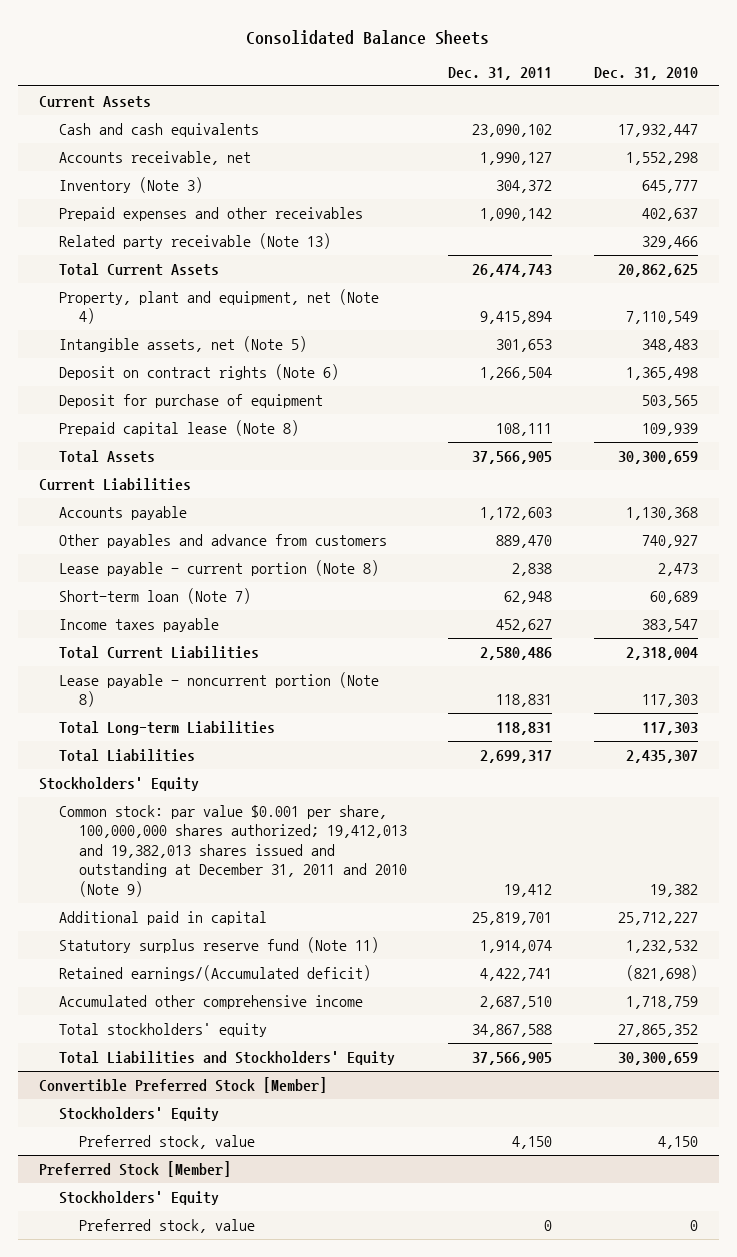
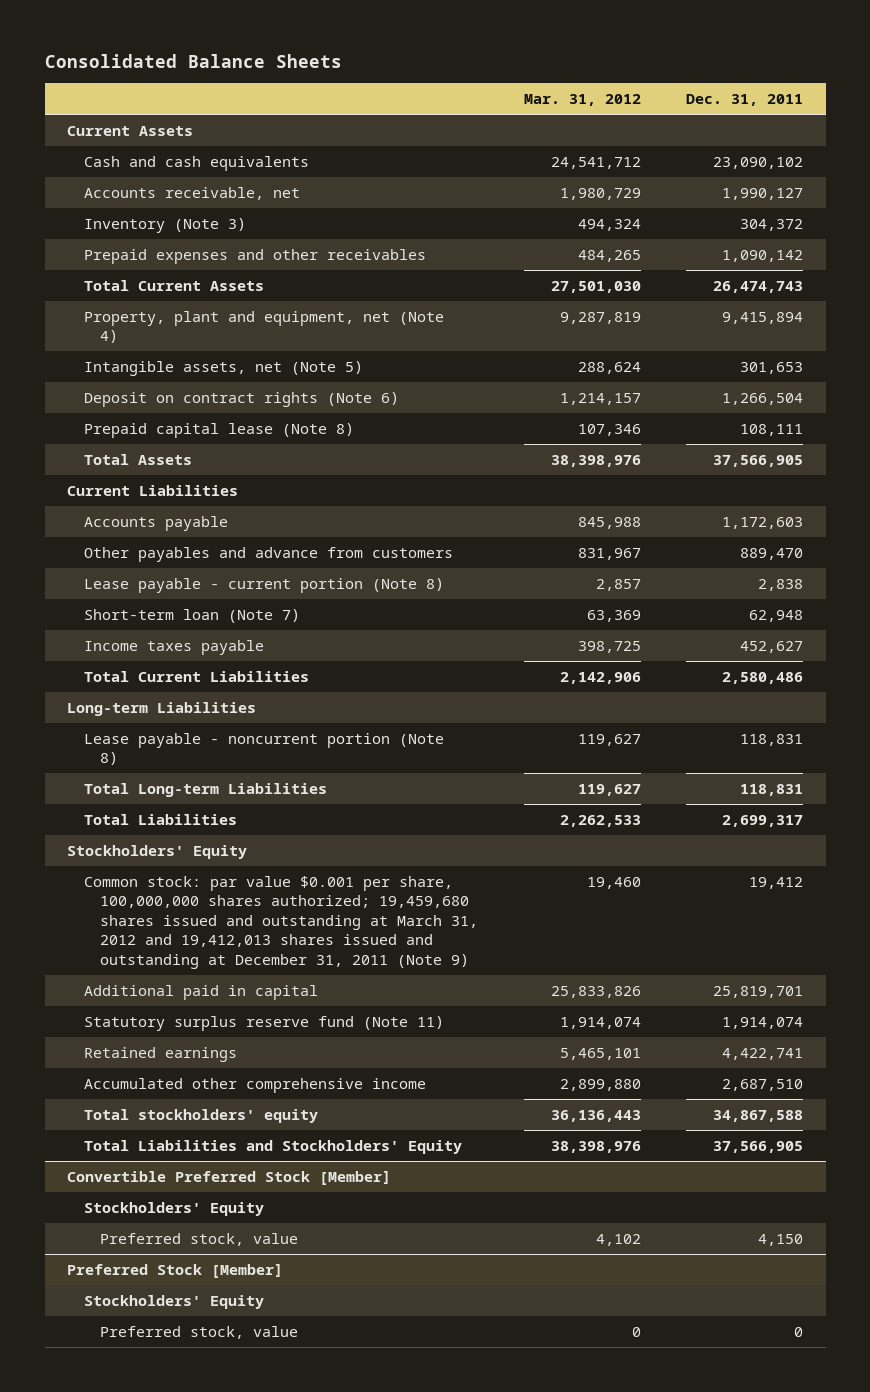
[593,67,698,81] Dec. 31, 2010 -> none
none -> [523,94,641,107] Mar. 31, 2012
[58,232,331,249] Related party receivable (Note 13) -> none
[58,393,323,408] Deposit for purchase of equipment -> none
none -> [67,701,257,716] Long-term Liabilities
[58,804,407,898] Common stock: par value $0.001 per share, 100,000,000 shares authorized; 19,412,013 and 19,382,013 shares issued and outstanding at December 31, 2011 and 2010 (Note 9) -> [83,875,479,969] Common stock: par value $0.001 per share, 100,000,000 shares authorized; 19,459,680 shares issued and outstanding at March 31, 2012 and 19,412,013 shares issued and outstanding at December 31, 2011 (Note 9)
[58,964,371,981] Retained earnings/(Accumulated deficit) -> [83,1046,237,1062] Retained earnings

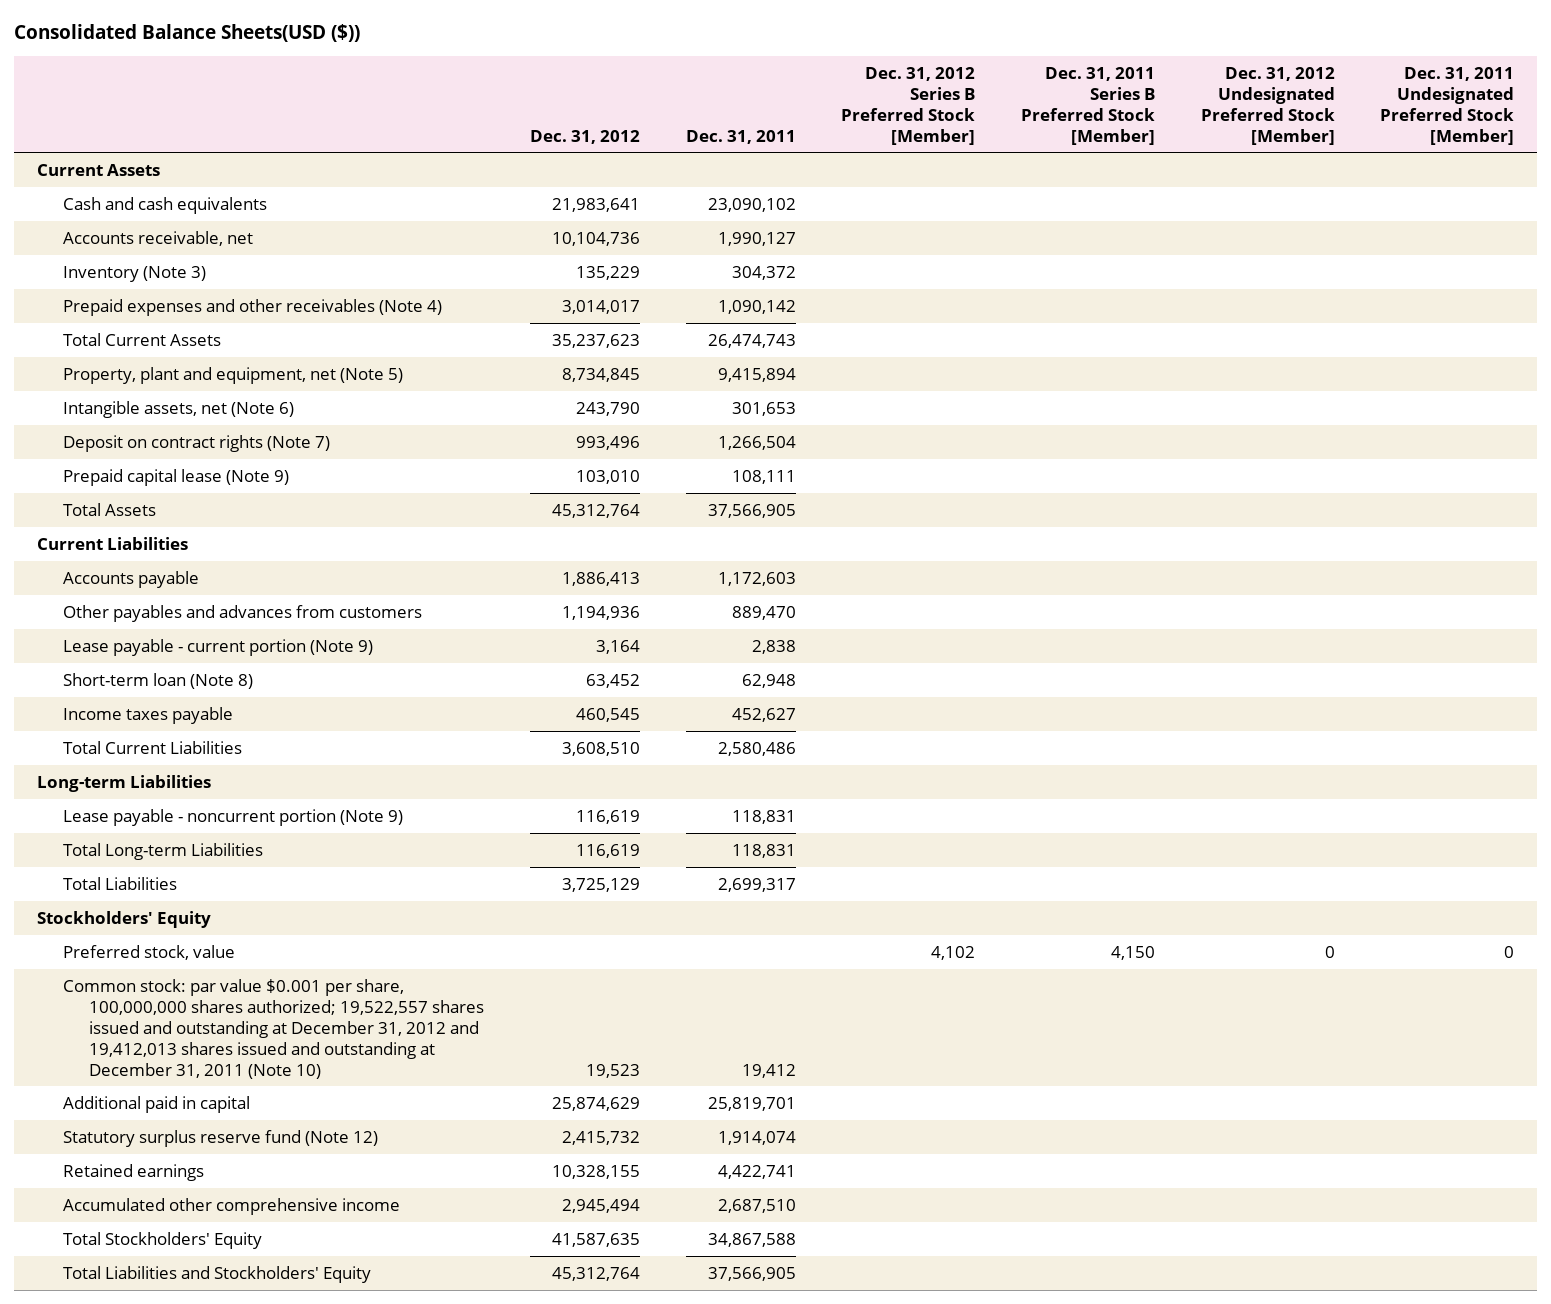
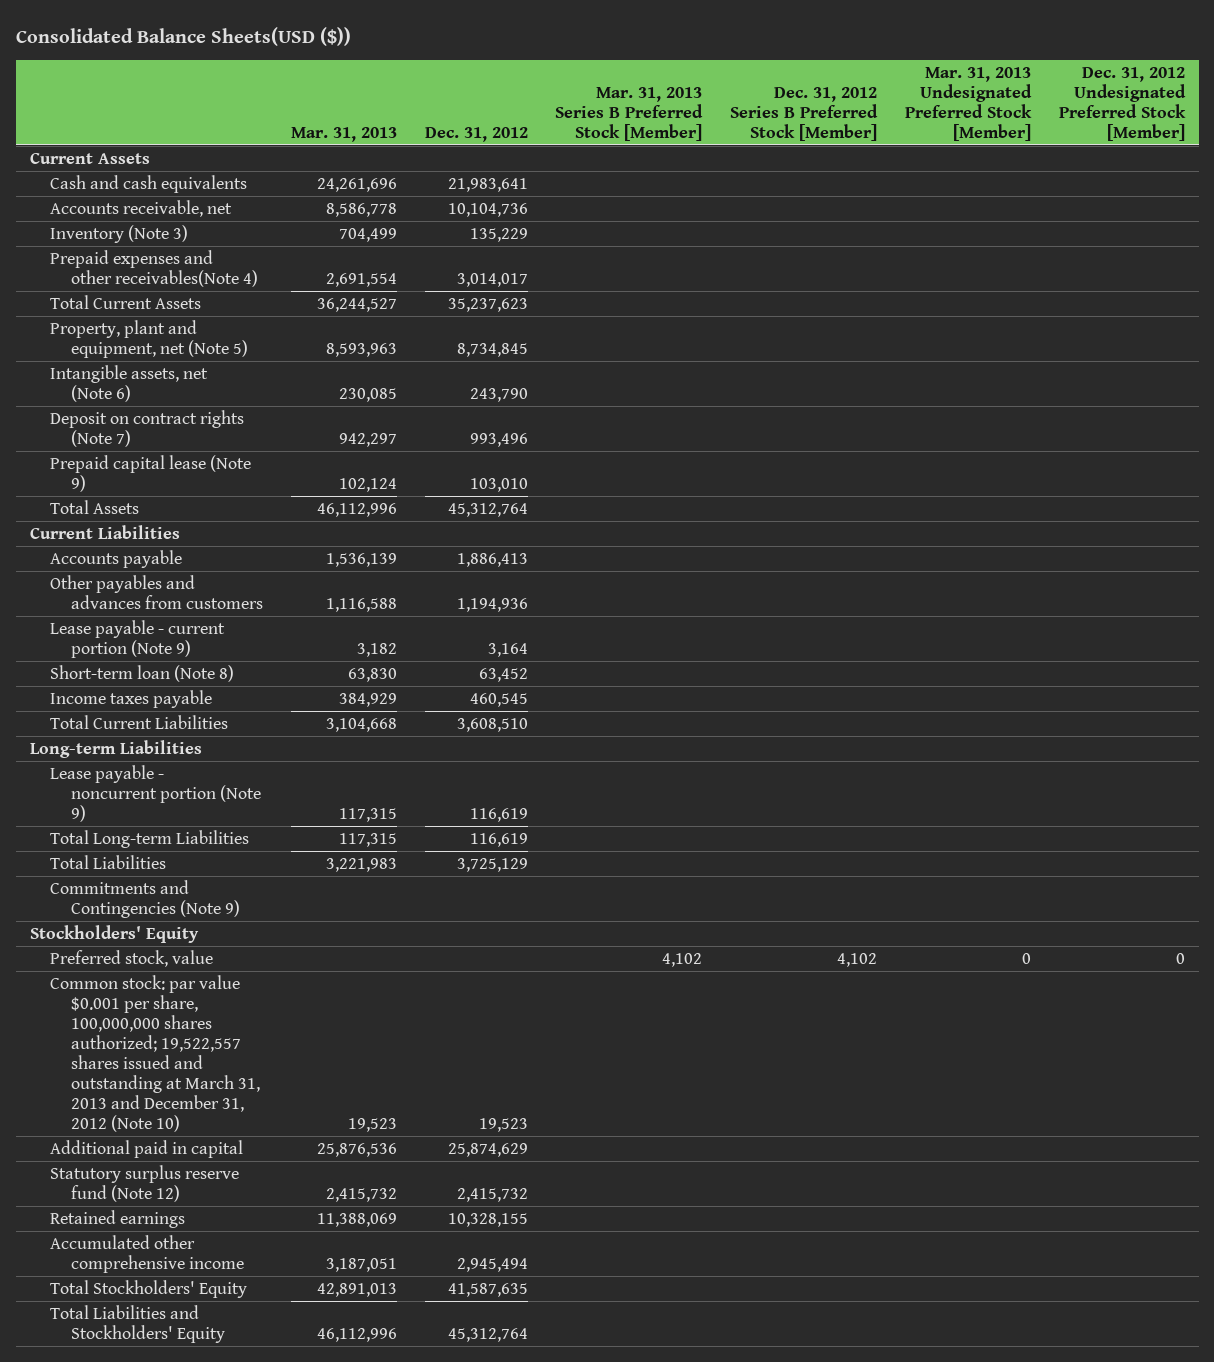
[685,129,796,144] Dec. 31, 2011 -> none
[1021,66,1156,145] Dec. 31, 2011 Series B Preferred Stock [Member] -> none
[1380,66,1515,145] Dec. 31, 2011 Undesignated Preferred Stock [Member] -> none
none -> [290,126,397,142] Mar. 31, 2013
none -> [555,86,704,141] Mar. 31, 2013 Series B Preferred Stock [Member]
none -> [904,66,1032,141] Mar. 31, 2013 Undesignated Preferred Stock [Member]
[62,298,442,316] Prepaid expenses and other receivables (Note 4) -> [50,249,258,287] Prepaid expenses and other receivables(Note 4)
none -> [50,879,240,918] Commitments and Contingencies (Note 9)
[62,978,485,1079] Common stock: par value $0.001 per share, 100,000,000 shares authorized; 19,522,557 shares issued and outstanding at December 31, 2012 and 19,412,013 shares issued and outstanding at December 31, 2011 (Note 10) -> [50,974,260,1132] Common stock: par value $0.001 per share, 100,000,000 shares authorized; 19,522,557 shares issued and outstanding at March 31, 2013 and December 31, 2012 (Note 10)

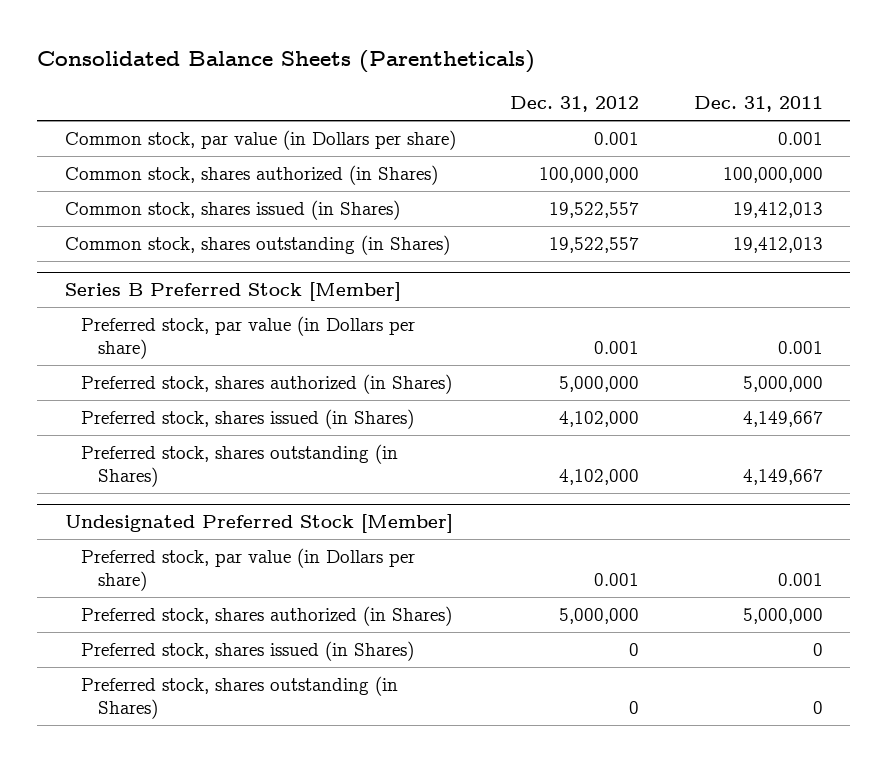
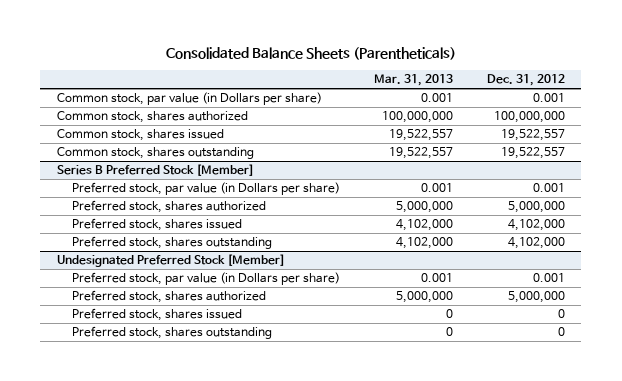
[694,96,824,113] Dec. 31, 2011 -> none
none -> [373,74,453,87] Mar. 31, 2013
[64,164,438,185] Common stock, shares authorized (in Shares) -> [57,111,249,124] Common stock, shares authorized
[64,199,400,220] Common stock, shares issued (in Shares) -> [57,129,225,142] Common stock, shares issued
[64,234,450,255] Common stock, shares outstanding (in Shares) -> [57,147,255,160] Common stock, shares outstanding
[81,373,453,394] Preferred stock, shares authorized (in Shares) -> [72,200,267,214] Preferred stock, shares authorized
[81,408,415,429] Preferred stock, shares issued (in Shares) -> [72,218,243,232] Preferred stock, shares issued
[81,443,399,487] Preferred stock, shares outstanding (in Shares) -> [72,236,273,250] Preferred stock, shares outstanding
[81,605,453,626] Preferred stock, shares authorized (in Shares) -> [72,290,267,304] Preferred stock, shares authorized
[81,640,415,661] Preferred stock, shares issued (in Shares) -> [72,308,243,322] Preferred stock, shares issued
[81,675,399,719] Preferred stock, shares outstanding (in Shares) -> [72,326,273,340] Preferred stock, shares outstanding

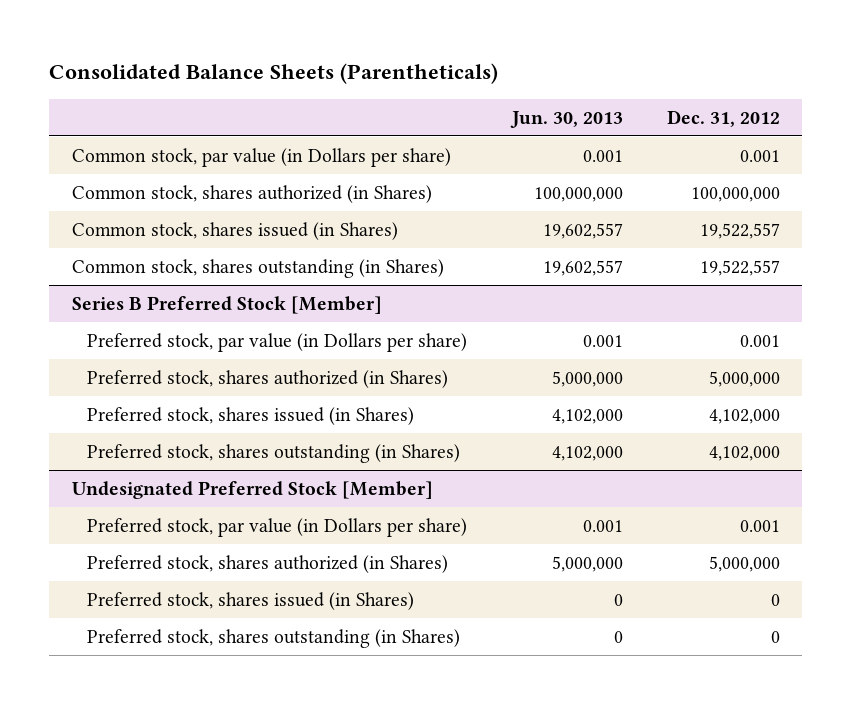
[373,74,453,87] Mar. 31, 2013 -> none
none -> [509,110,623,128] Jun. 30, 2013
[57,111,249,124] Common stock, shares authorized -> [71,184,432,203] Common stock, shares authorized (in Shares)
[57,129,225,142] Common stock, shares issued -> [71,221,398,240] Common stock, shares issued (in Shares)
[57,147,255,160] Common stock, shares outstanding -> [71,258,444,278] Common stock, shares outstanding (in Shares)
[72,200,267,214] Preferred stock, shares authorized -> [87,369,449,388] Preferred stock, shares authorized (in Shares)
[72,218,243,232] Preferred stock, shares issued -> [87,406,415,425] Preferred stock, shares issued (in Shares)
[72,236,273,250] Preferred stock, shares outstanding -> [87,443,461,463] Preferred stock, shares outstanding (in Shares)
[72,290,267,304] Preferred stock, shares authorized -> [87,554,449,573] Preferred stock, shares authorized (in Shares)
[72,308,243,322] Preferred stock, shares issued -> [87,591,415,610] Preferred stock, shares issued (in Shares)
[72,326,273,340] Preferred stock, shares outstanding -> [87,628,461,648] Preferred stock, shares outstanding (in Shares)

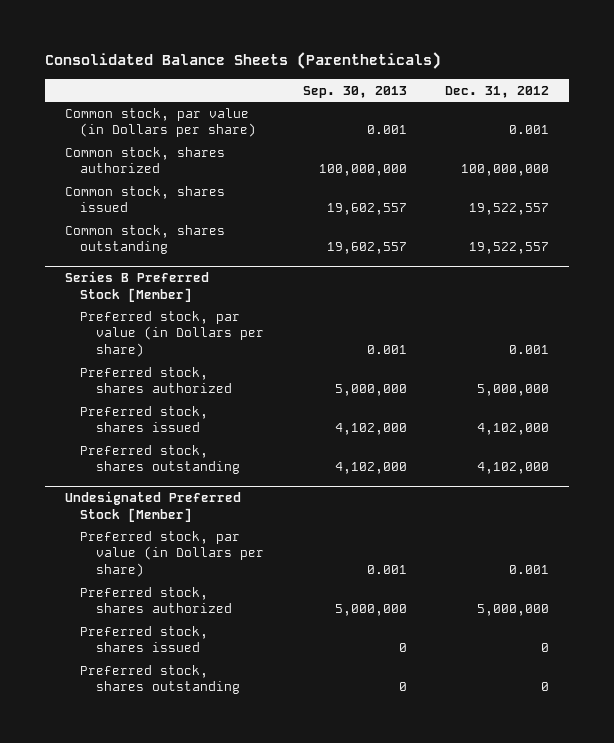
[509,110,623,128] Jun. 30, 2013 -> none
none -> [302,85,407,98] Sep. 30, 2013
[71,184,432,203] Common stock, shares authorized (in Shares) -> [64,147,225,174] Common stock, shares authorized
[71,221,398,240] Common stock, shares issued (in Shares) -> [64,186,225,213] Common stock, shares issued
[71,258,444,278] Common stock, shares outstanding (in Shares) -> [64,225,225,255] Common stock, shares outstanding
[87,369,449,388] Preferred stock, shares authorized (in Shares) -> [80,367,232,394] Preferred stock, shares authorized
[87,406,415,425] Preferred stock, shares issued (in Shares) -> [80,406,209,433] Preferred stock, shares issued
[87,443,461,463] Preferred stock, shares outstanding (in Shares) -> [80,445,240,475] Preferred stock, shares outstanding
[87,554,449,573] Preferred stock, shares authorized (in Shares) -> [80,587,232,614] Preferred stock, shares authorized
[87,591,415,610] Preferred stock, shares issued (in Shares) -> [80,626,209,653] Preferred stock, shares issued
[87,628,461,648] Preferred stock, shares outstanding (in Shares) -> [80,665,240,695] Preferred stock, shares outstanding

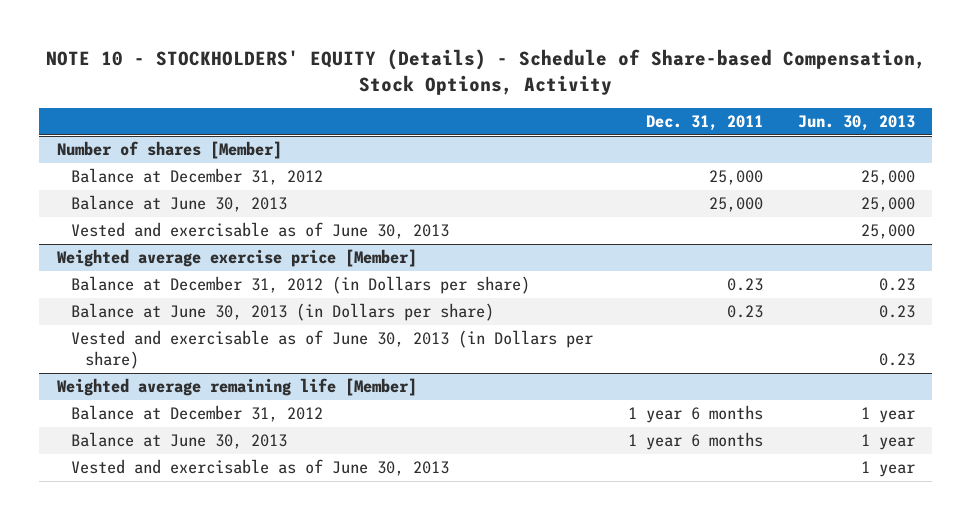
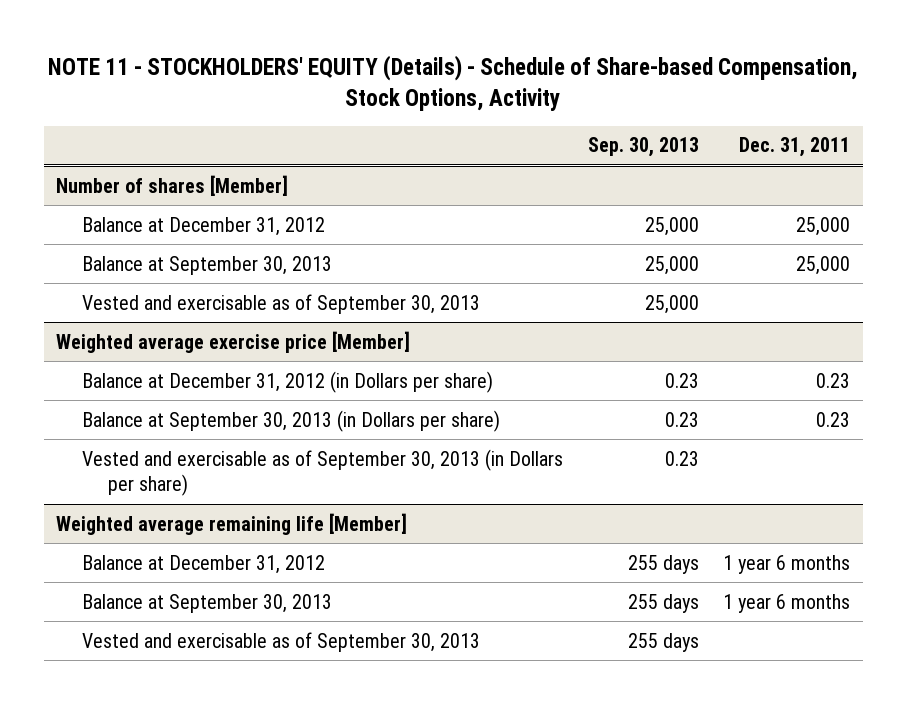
[45,49,926,96] NOTE 10 - STOCKHOLDERS' EQUITY (Details) - Schedule of Share-based Compensation, Stock Options, Activity -> [48,54,859,111] NOTE 11 - STOCKHOLDERS' EQUITY (Details) - Schedule of Share-based Compensation, Stock Options, Activity
[797,115,915,132] Jun. 30, 2013 -> none
none -> [587,137,699,158] Sep. 30, 2013
[70,195,287,213] Balance at June 30, 2013 -> [82,255,333,275] Balance at September 30, 2013
[70,222,449,240] Vested and exercisable as of June 30, 2013 -> [82,293,481,314] Vested and exercisable as of September 30, 2013
[70,303,494,322] Balance at June 30, 2013 (in Dollars per share) -> [82,409,501,432] Balance at September 30, 2013 (in Dollars per share)
[70,330,593,370] Vested and exercisable as of June 30, 2013 (in Dollars per share) -> [82,448,564,497] Vested and exercisable as of September 30, 2013 (in Dollars per share)
[70,432,287,450] Balance at June 30, 2013 -> [82,593,333,613] Balance at September 30, 2013
[70,459,449,477] Vested and exercisable as of June 30, 2013 -> [82,631,481,652] Vested and exercisable as of September 30, 2013

